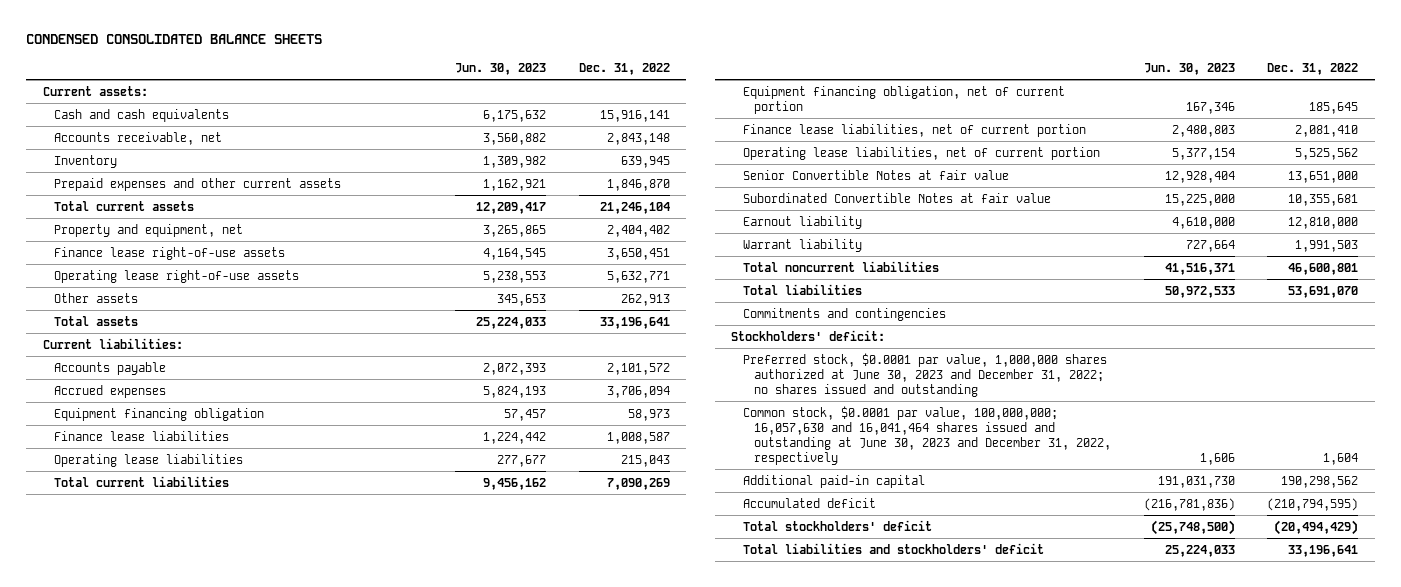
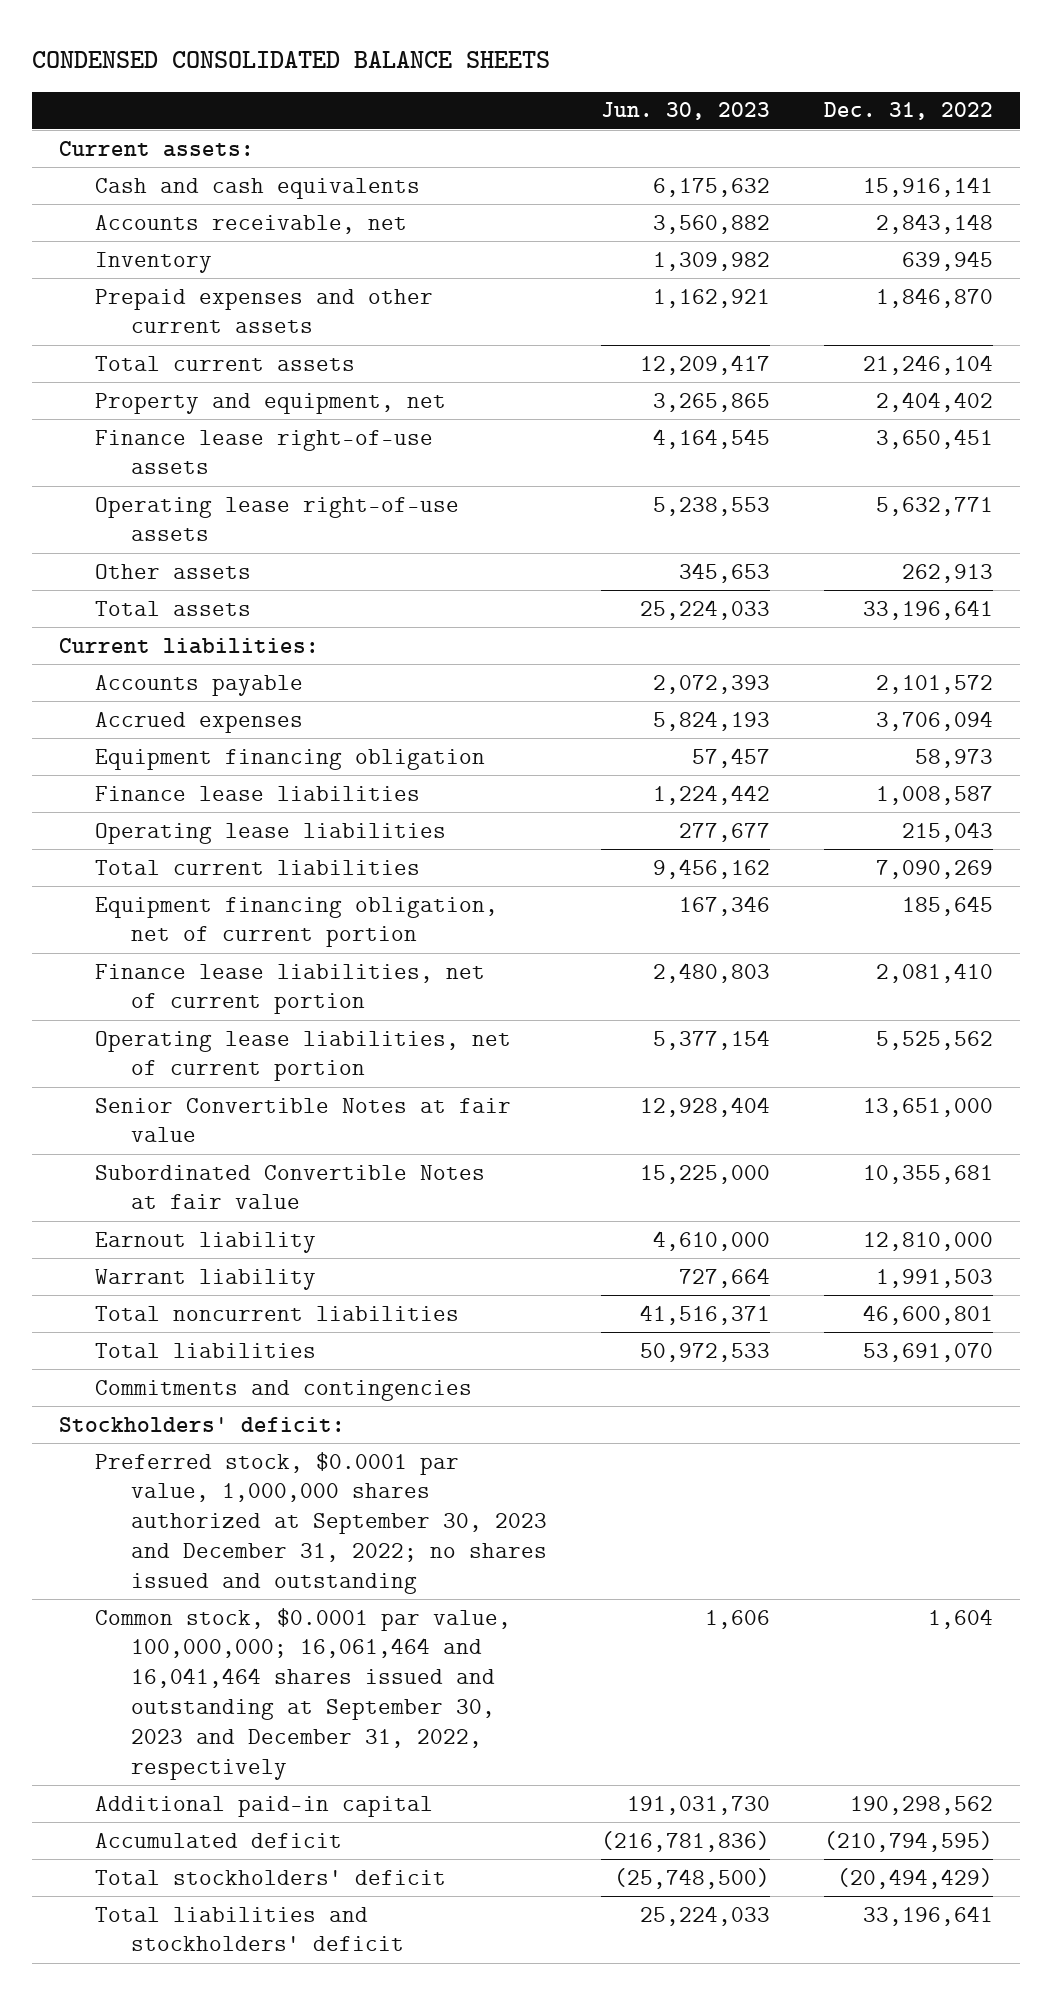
[742,352,1107,397] Preferred stock, $0.0001 par value, 1,000,000 shares authorized at June 30, 2023 and December 31, 2022; no shares issued and outstanding -> [94,1451,547,1594] Preferred stock, $0.0001 par value, 1,000,000 shares authorized at September 30, 2023 and December 31, 2022; no shares issued and outstanding
[742,405,1111,465] Common stock, $0.0001 par value, 100,000,000; 16,057,630 and 16,041,464 shares issued and outstanding at June 30, 2023 and December 31, 2022, respectively -> [94,1607,511,1780] Common stock, $0.0001 par value, 100,000,000; 16,061,464 and 16,041,464 shares issued and outstanding at September 30, 2023 and December 31, 2022, respectively

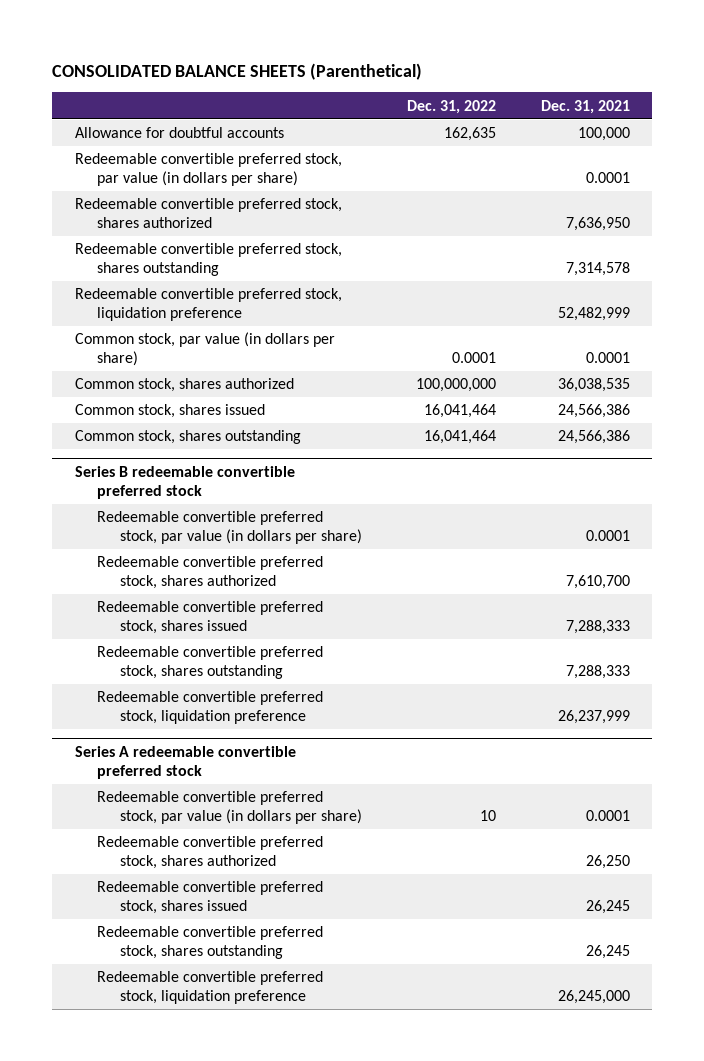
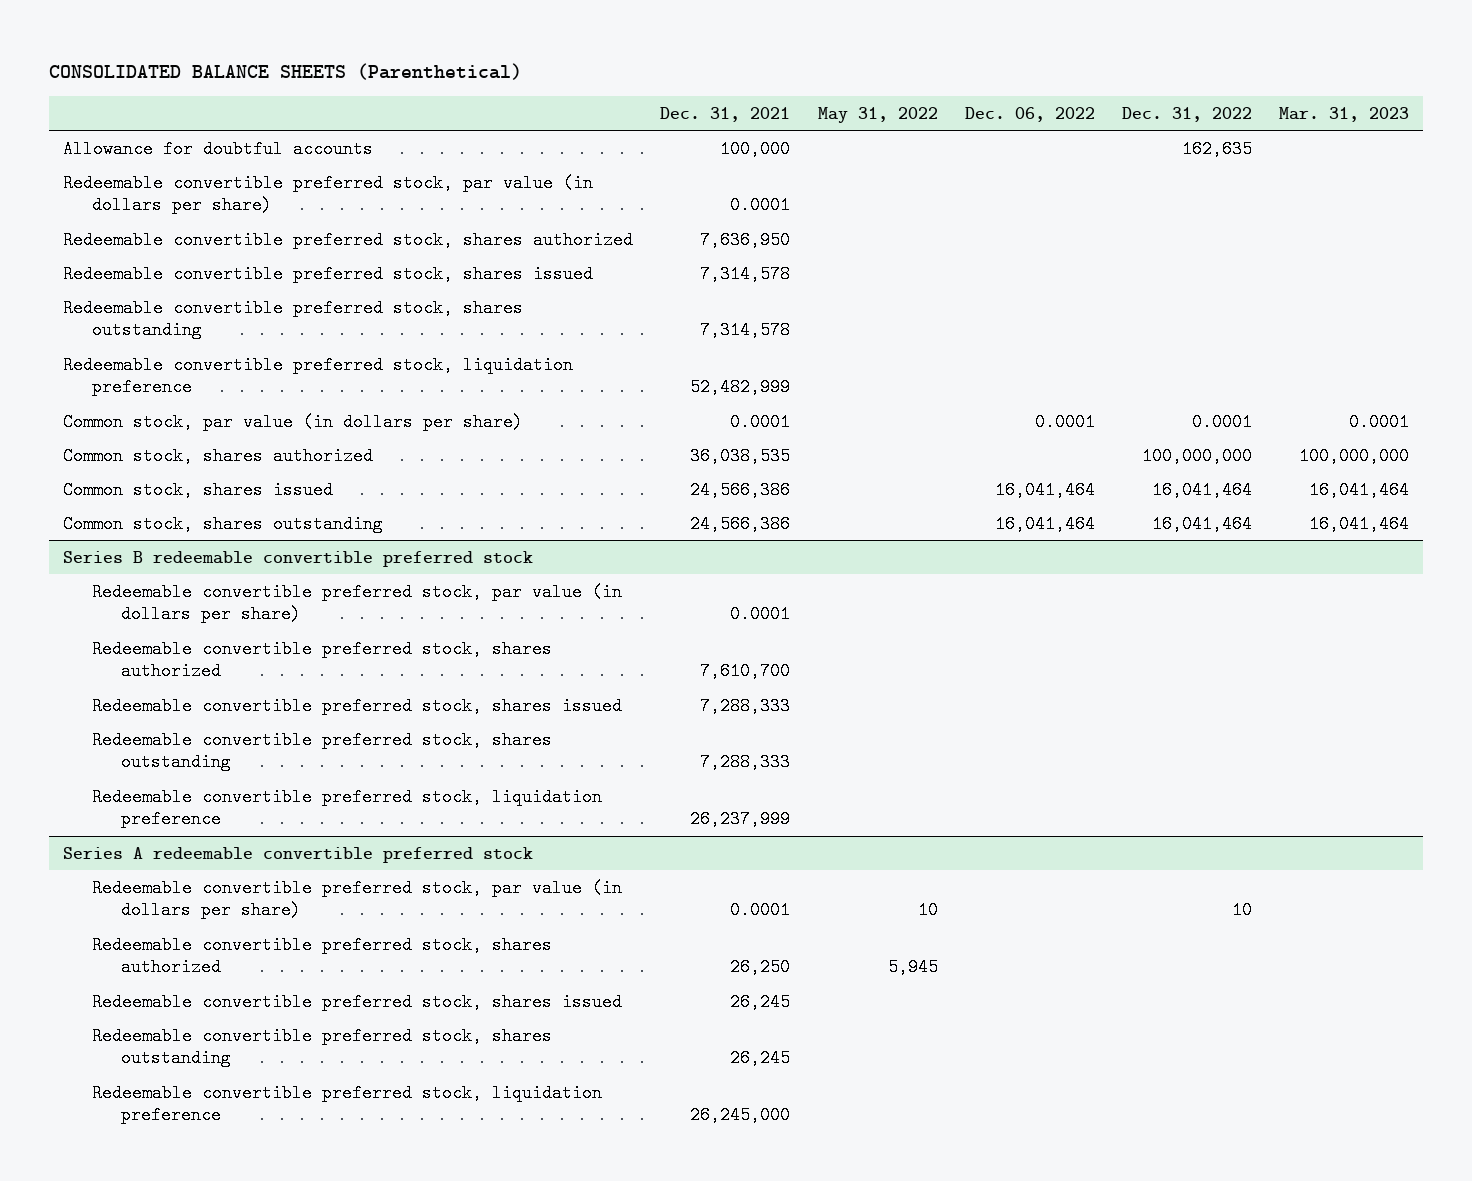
none -> [817,107,938,124] May 31, 2022
none -> [964,107,1095,123] Dec. 06, 2022
none -> [1279,107,1410,123] Mar. 31, 2023
none -> [62,264,593,283] Redeemable convertible preferred stock, shares issued

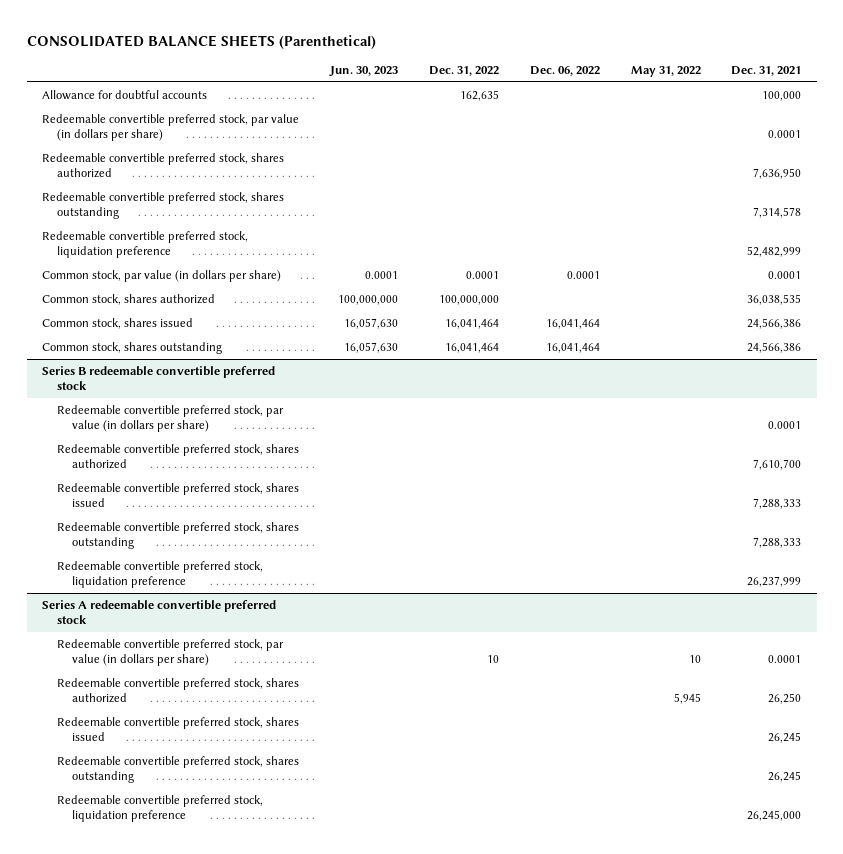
[1279,107,1410,123] Mar. 31, 2023 -> none
none -> [328,66,398,78] Jun. 30, 2023
[62,264,593,283] Redeemable convertible preferred stock, shares issued -> none

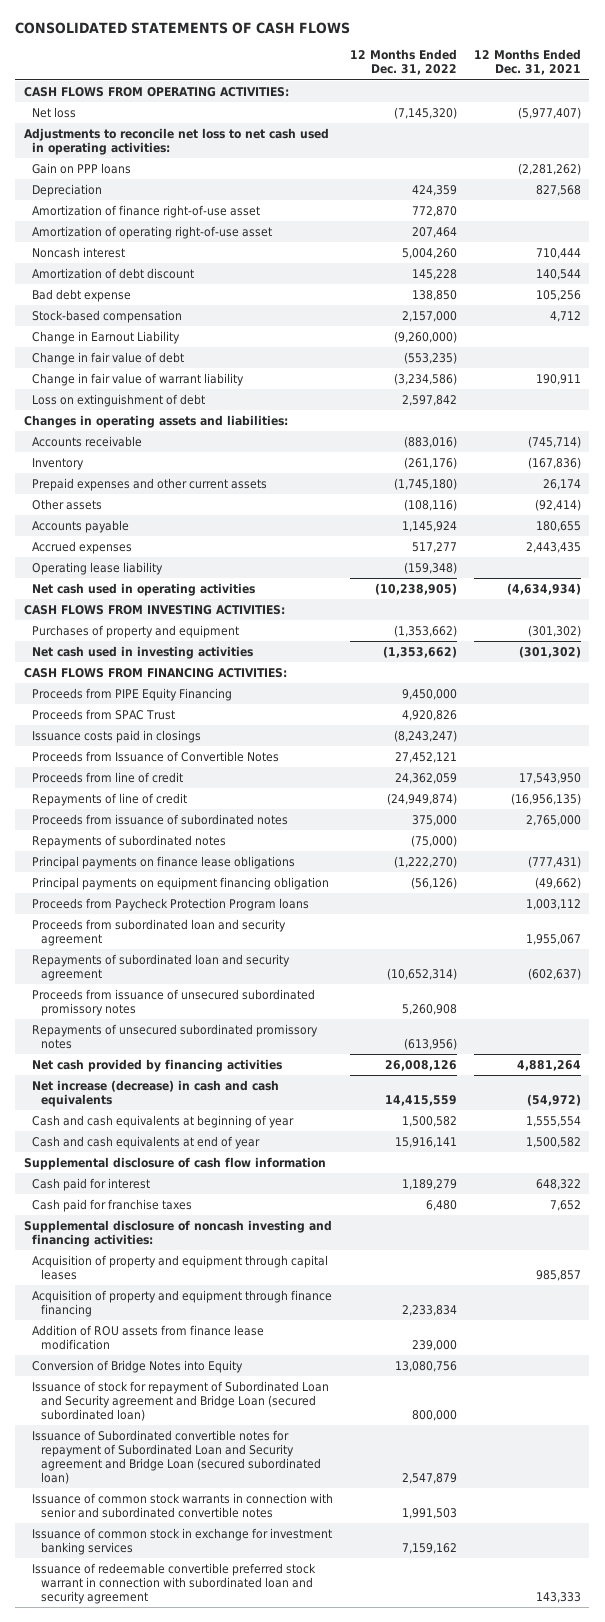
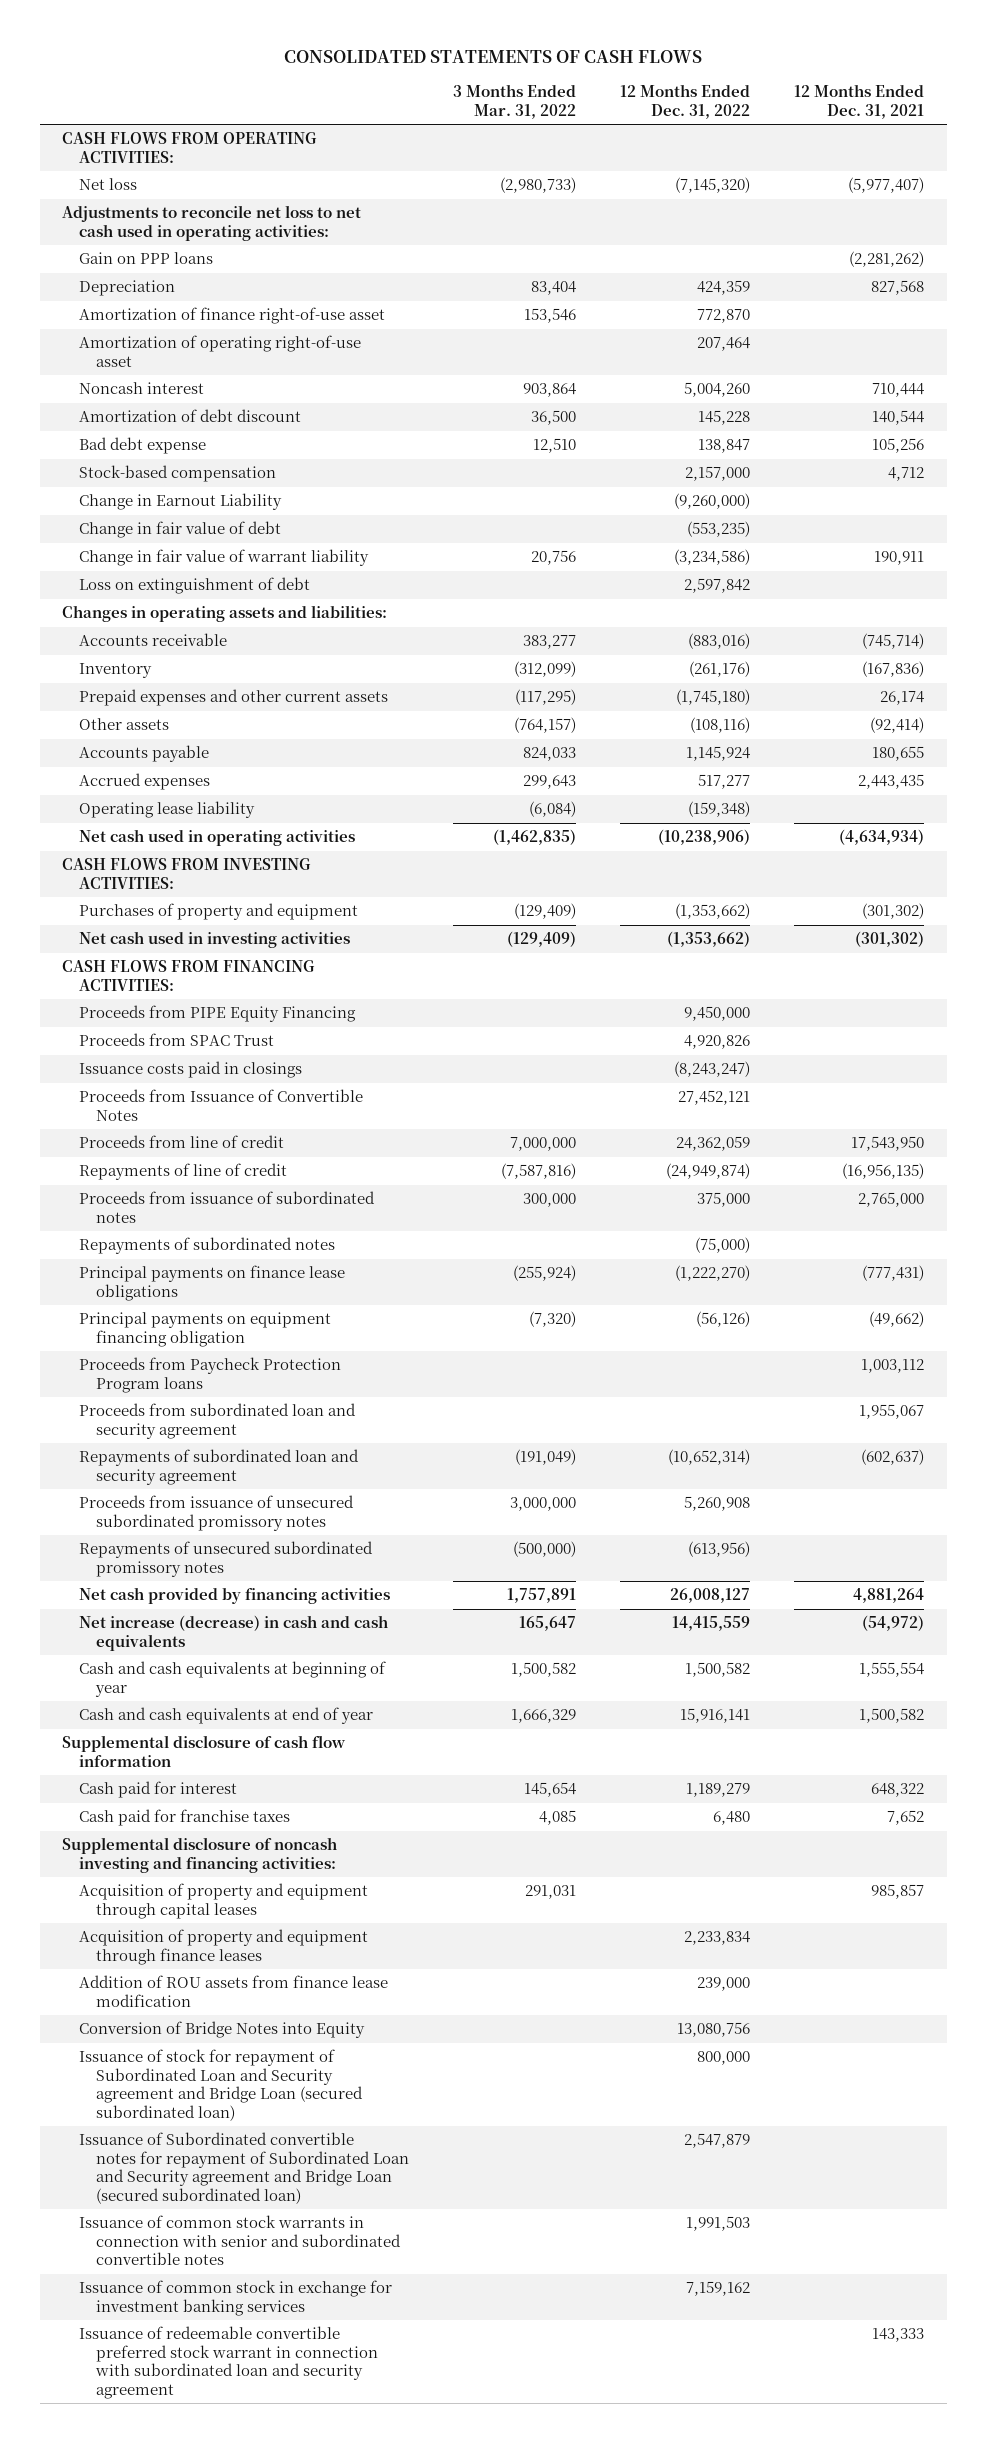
none -> [453,84,577,119] 3 Months Ended Mar. 31, 2022
[412,289,458,301] 138,850 -> [698,439,751,454] 138,847
[375,582,458,595] (10,238,905) -> [658,829,751,846] (10,238,906)
[385,1059,458,1071] 26,008,126 -> [670,1588,751,1604] 26,008,127
[32,1289,333,1317] Acquisition of property and equipment through finance financing -> [79,1929,369,1965] Acquisition of property and equipment through finance leases

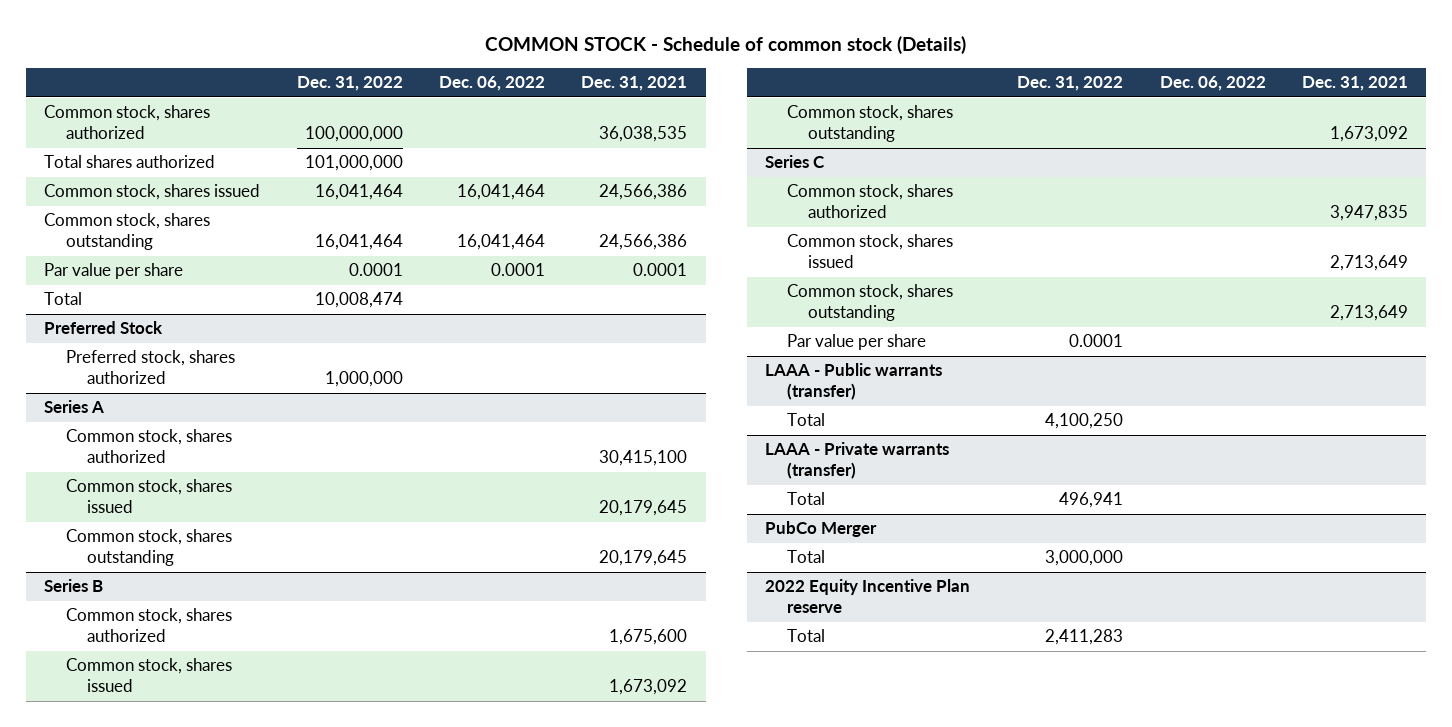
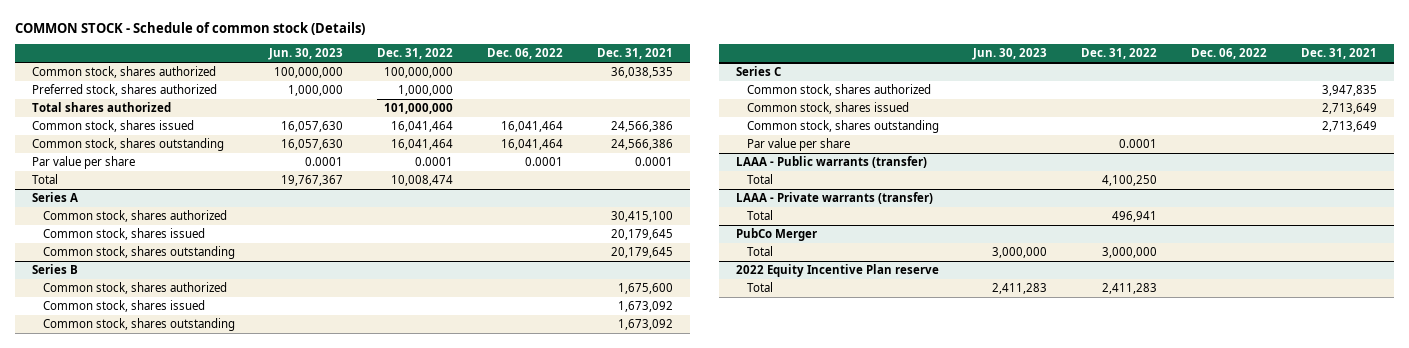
none -> [268,48,344,61] Jun. 30, 2023
none -> [32,84,218,97] Preferred stock, shares authorized
[44,321,164,335] Preferred Stock -> none
[65,350,235,385] Preferred stock, shares authorized -> none

